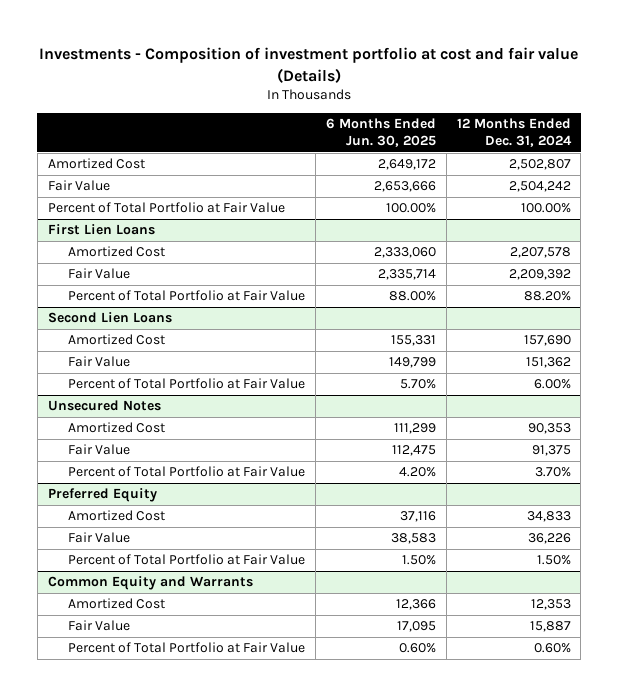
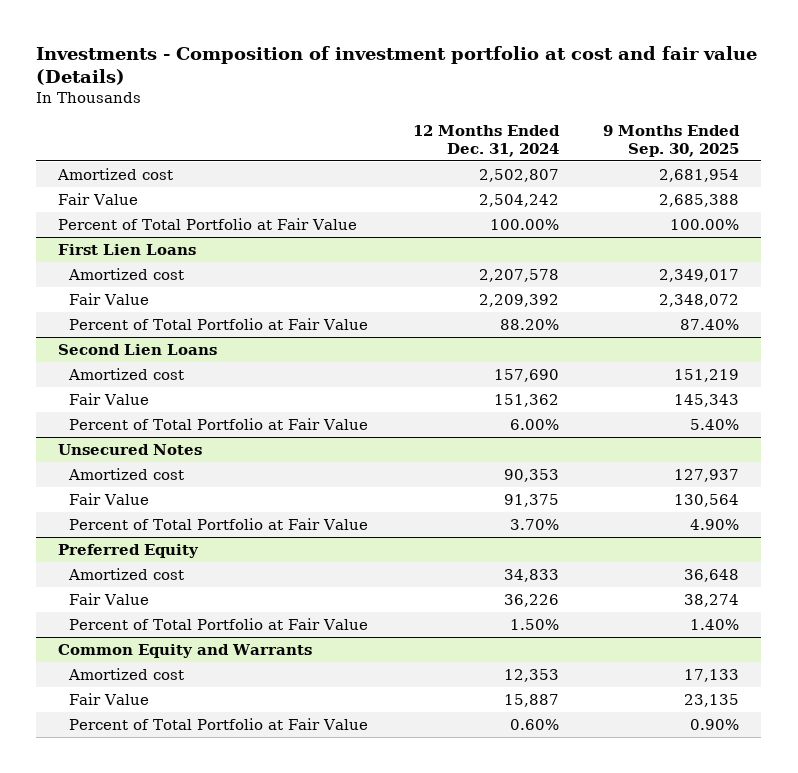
[325,118,436,148] 6 Months Ended Jun. 30, 2025 -> none
none -> [603,125,741,157] 9 Months Ended Sep. 30, 2025
[47,158,145,170] Amortized Cost -> [57,168,174,181] Amortized cost
[68,246,166,258] Amortized Cost -> [68,268,185,281] Amortized cost
[68,334,166,346] Amortized Cost -> [68,368,185,381] Amortized cost
[68,422,166,434] Amortized Cost -> [68,468,185,481] Amortized cost
[68,510,166,522] Amortized Cost -> [68,568,185,581] Amortized cost
[68,598,166,610] Amortized Cost -> [68,668,185,681] Amortized cost

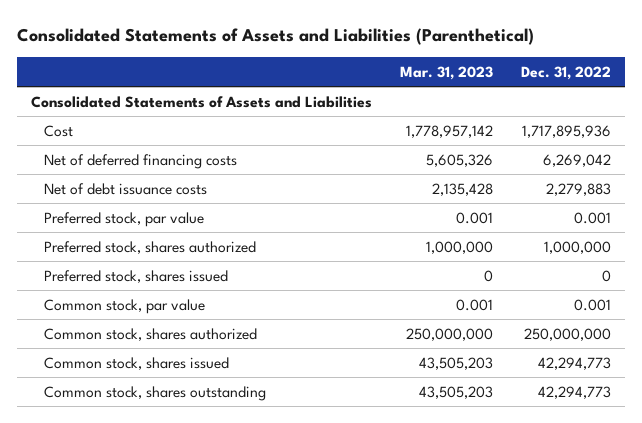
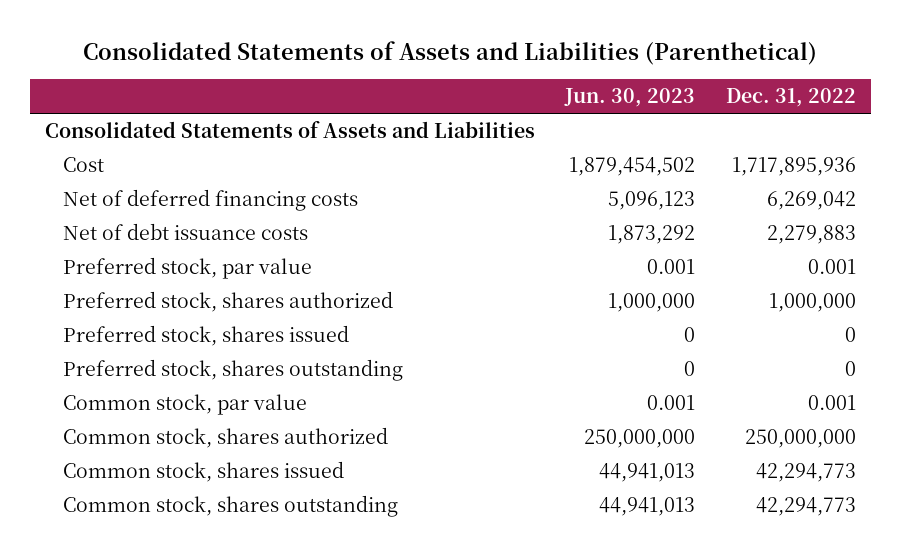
[400,65,494,80] Mar. 31, 2023 -> none
none -> [564,88,696,108] Jun. 30, 2023
none -> [63,359,404,382] Preferred stock, shares outstanding

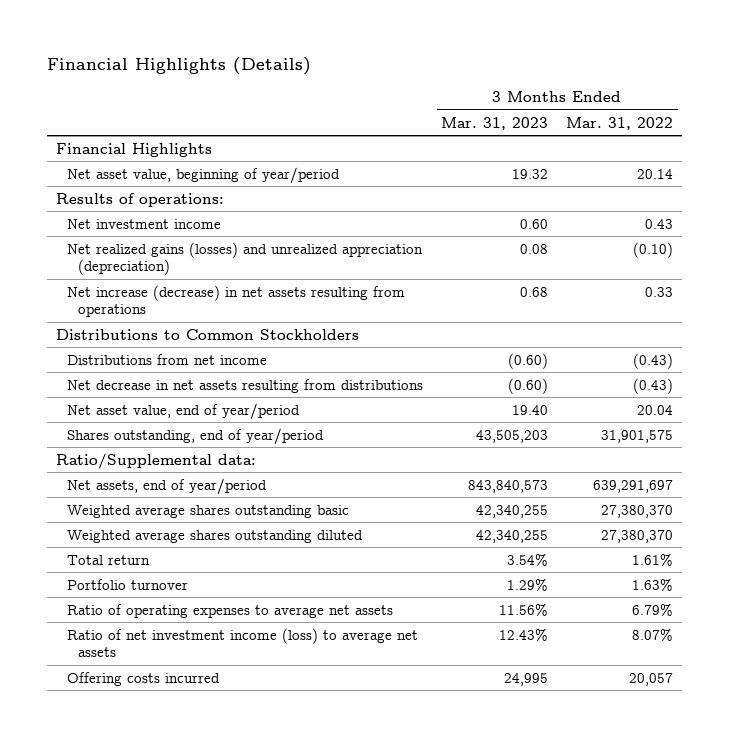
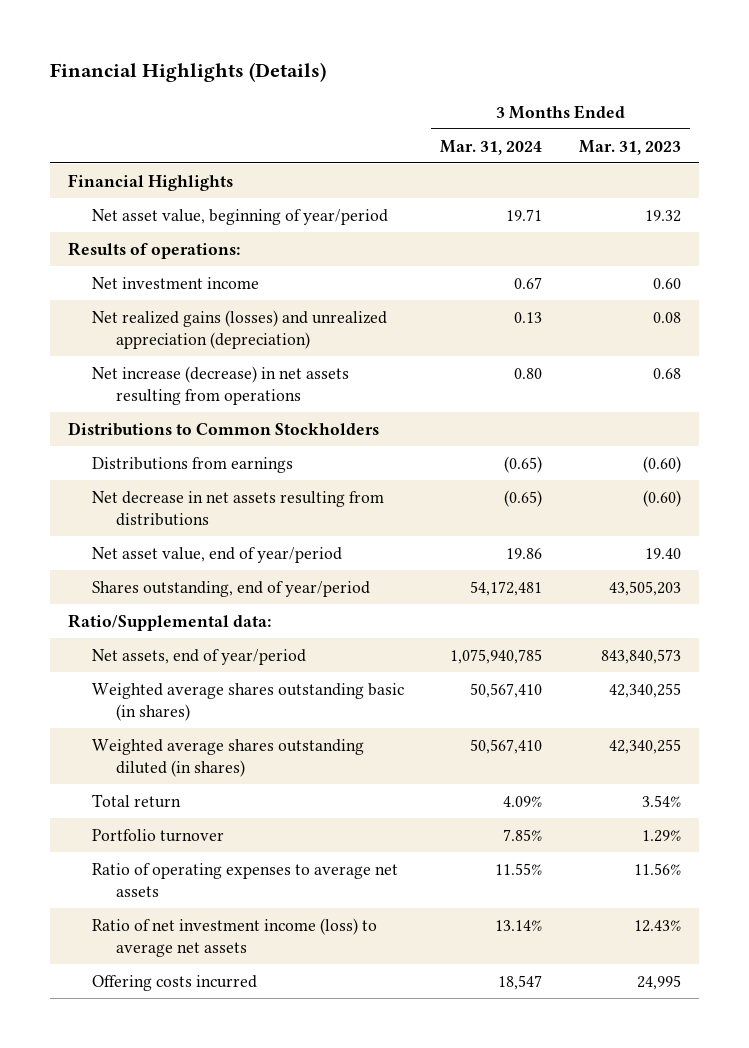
[566,116,674,130] Mar. 31, 2022 -> none
none -> [440,139,543,155] Mar. 31, 2024
[67,353,268,365] Distributions from net income -> [91,456,293,473] Distributions from earnings
[67,504,350,518] Weighted average shares outstanding basic -> [91,682,404,722] Weighted average shares outstanding basic (in shares)
[67,529,364,543] Weighted average shares outstanding diluted -> [91,738,364,778] Weighted average shares outstanding diluted (in shares)

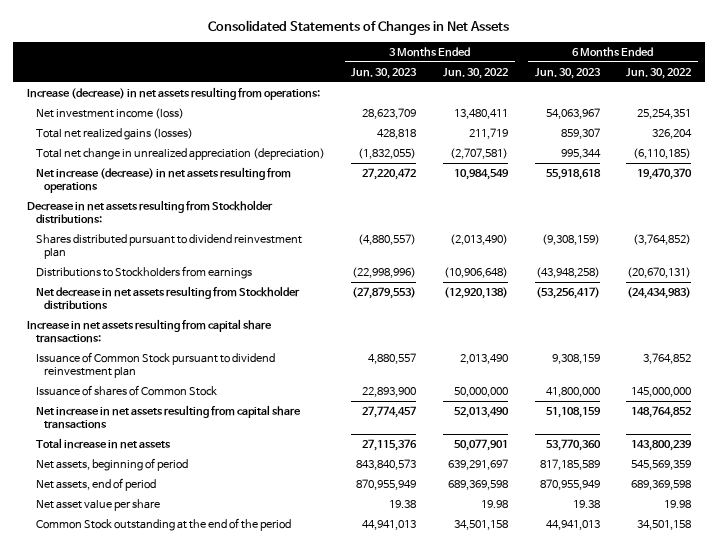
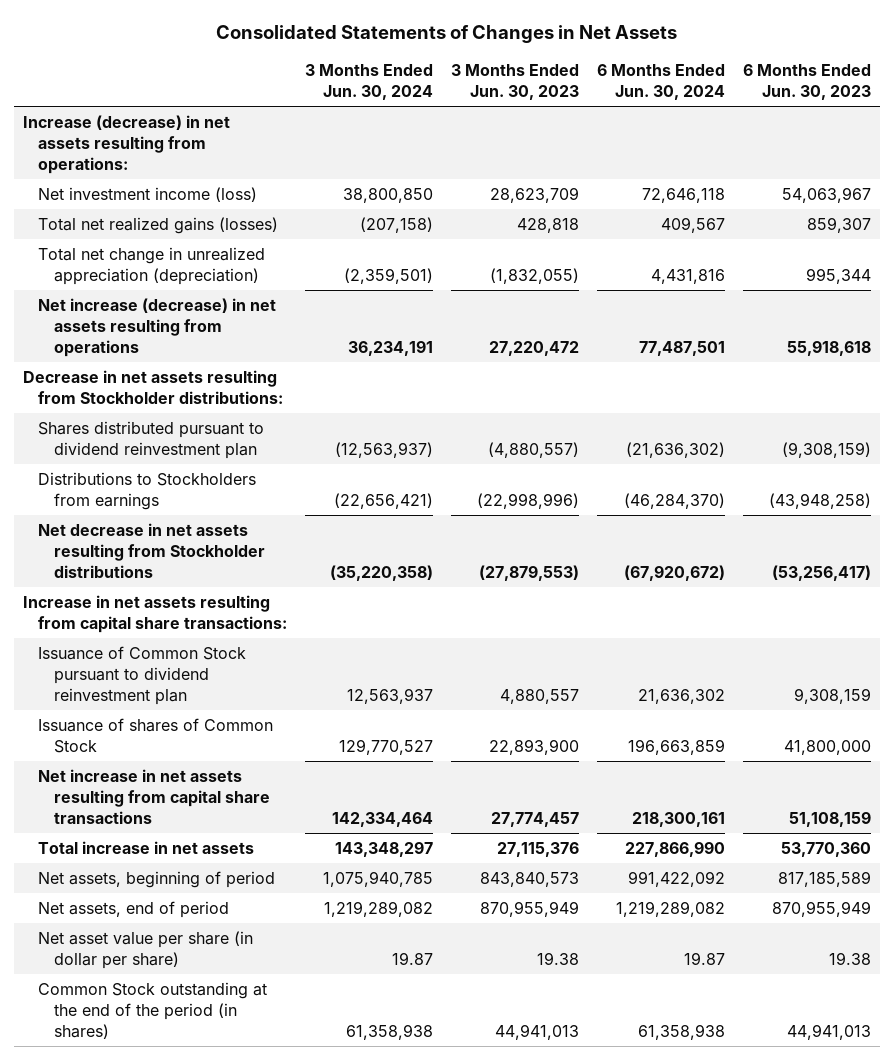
[442,67,508,79] Jun. 30, 2022 -> none
[626,67,692,79] Jun. 30, 2022 -> none
none -> [305,64,434,101] 3 Months Ended Jun. 30, 2024
none -> [597,64,726,101] 6 Months Ended Jun. 30, 2024
[35,498,160,511] Net asset value per share -> [38,930,254,969] Net asset value per share (in dollar per share)
[35,517,291,531] Common Stock outstanding at the end of the period -> [38,981,268,1039] Common Stock outstanding at the end of the period (in shares)

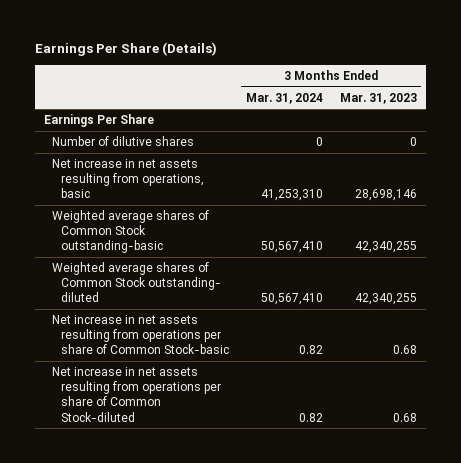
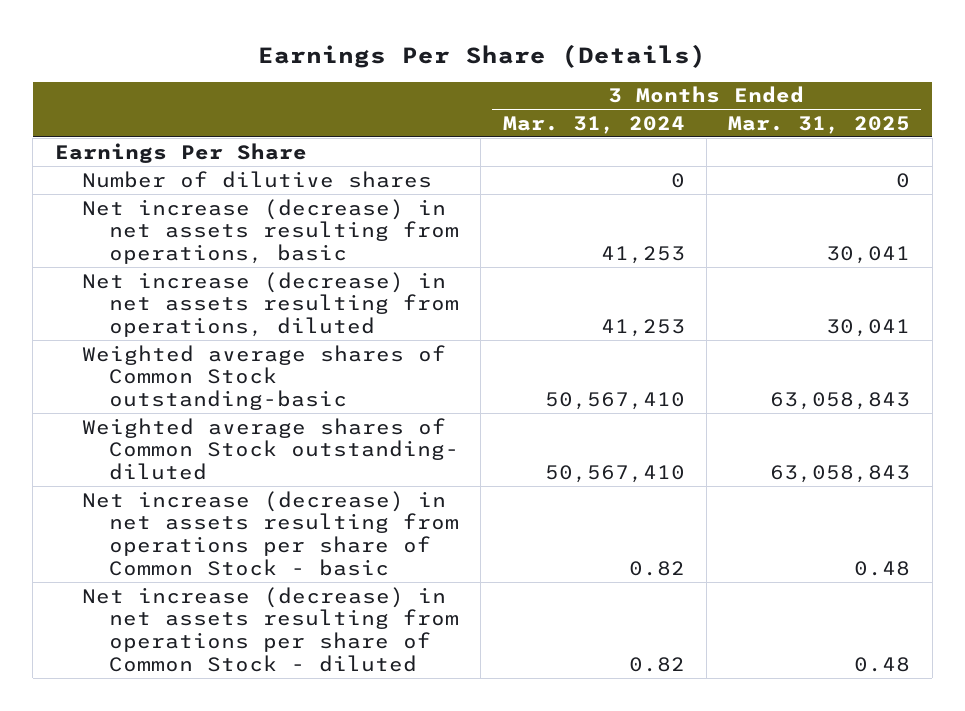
[339,92,417,104] Mar. 31, 2023 -> none
none -> [728,115,911,134] Mar. 31, 2025
[52,159,204,199] Net increase in net assets resulting from operations, basic -> [81,198,459,265] Net increase (decrease) in net assets resulting from operations, basic
[260,189,323,202] 41,253,310 -> [600,246,685,265] 41,253
none -> [81,271,459,338] Net increase (decrease) in net assets resulting from operations, diluted
[52,315,229,355] Net increase in net assets resulting from operations per share of Common Stock-basic -> [81,490,459,576] Net increase (decrease) in net assets resulting from operations per share of Common Stock - basic
[52,367,221,422] Net increase in net assets resulting from operations per share of Common Stock-diluted -> [81,586,459,672] Net increase (decrease) in net assets resulting from operations per share of Common Stock - diluted

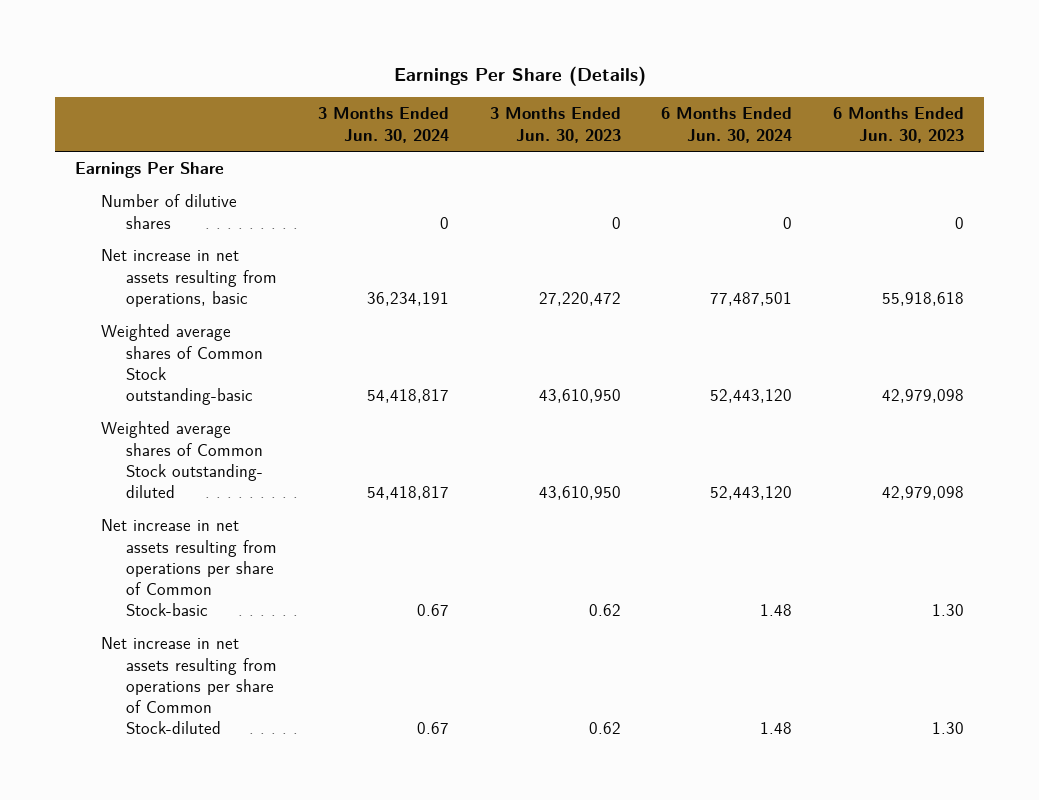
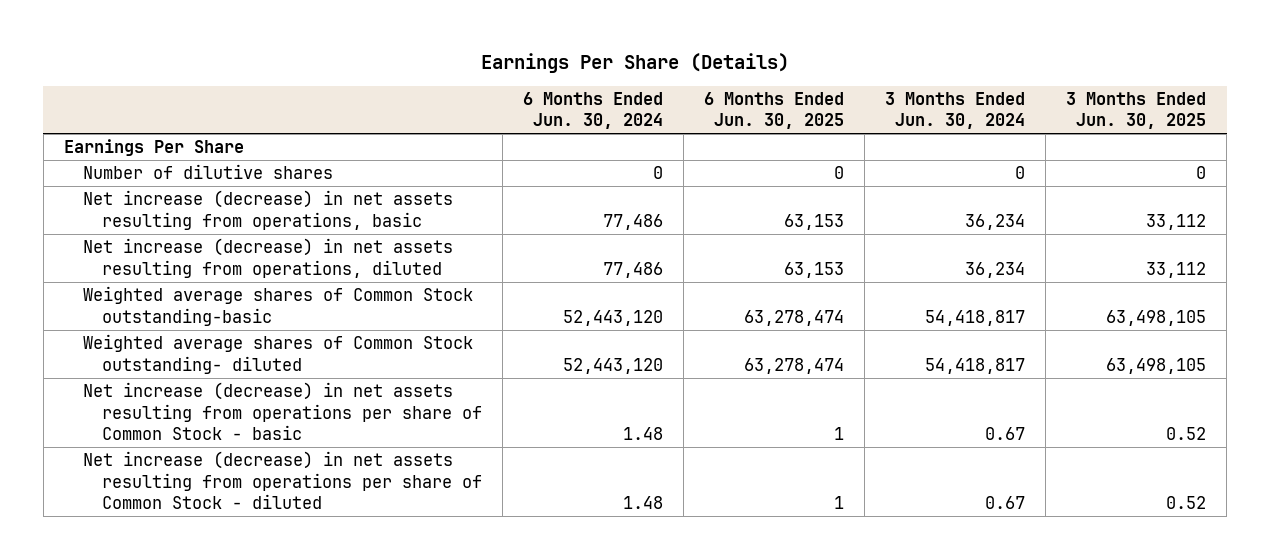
[489,107,621,143] 3 Months Ended Jun. 30, 2023 -> none
[832,107,964,143] 6 Months Ended Jun. 30, 2023 -> none
none -> [704,92,845,130] 6 Months Ended Jun. 30, 2025
none -> [1066,92,1207,130] 3 Months Ended Jun. 30, 2025
[100,249,278,307] Net increase in net assets resulting from operations, basic -> [82,190,453,230] Net increase (decrease) in net assets resulting from operations, basic
[366,291,449,306] 36,234,191 -> [965,213,1026,230] 36,234
[710,291,793,306] 77,487,501 -> [603,213,664,230] 77,486
none -> [82,238,453,278] Net increase (decrease) in net assets resulting from operations, diluted
[100,519,278,617] Net increase in net assets resulting from operations per share of Common Stock-basic -> [82,382,483,440] Net increase (decrease) in net assets resulting from operations per share of Common Stock - basic
[100,637,278,735] Net increase in net assets resulting from operations per share of Common Stock-diluted -> [82,451,483,509] Net increase (decrease) in net assets resulting from operations per share of Common Stock - diluted

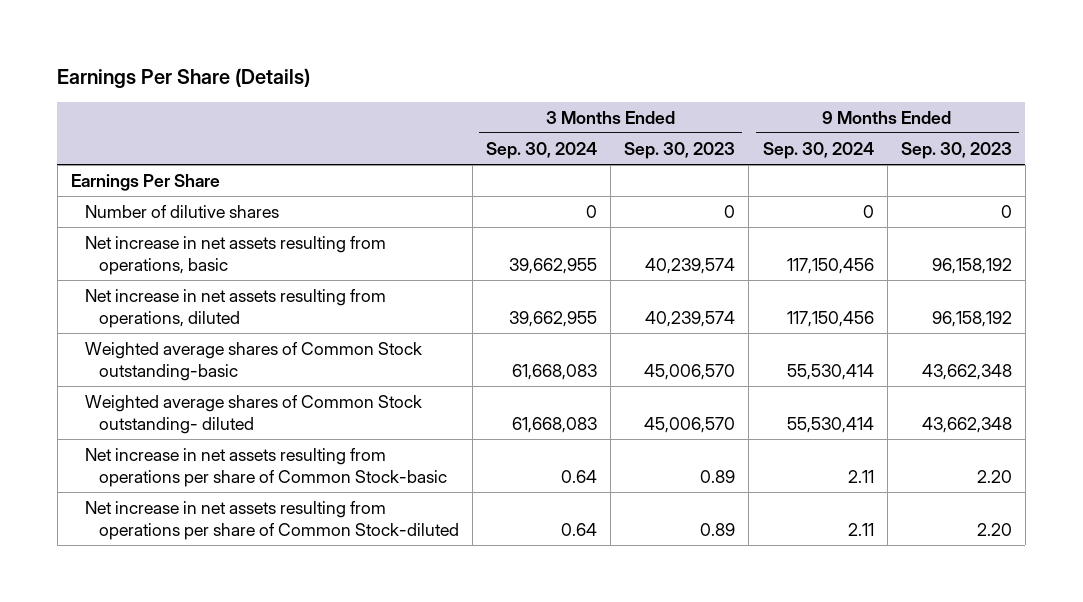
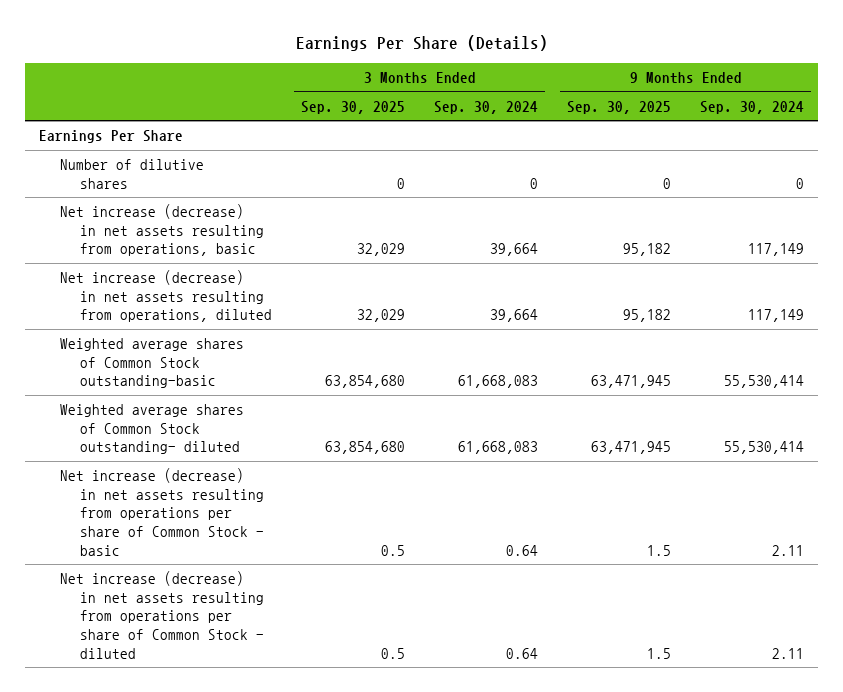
[624,141,736,159] Sep. 30, 2023 -> none
[900,141,1012,159] Sep. 30, 2023 -> none
none -> [301,100,406,114] Sep. 30, 2025
none -> [567,100,672,114] Sep. 30, 2025
[85,235,387,276] Net increase in net assets resulting from operations, basic -> [59,204,265,257] Net increase (decrease) in net assets resulting from operations, basic
[509,258,598,275] 39,662,955 -> [490,243,539,257] 39,664
[786,258,874,275] 117,150,456 -> [747,243,804,257] 117,149
[85,288,387,329] Net increase in net assets resulting from operations, diluted -> [59,270,273,323] Net increase (decrease) in net assets resulting from operations, diluted
[509,311,598,328] 39,662,955 -> [490,309,539,323] 39,664
[786,311,874,328] 117,150,456 -> [747,309,804,323] 117,149
[85,447,448,488] Net increase in net assets resulting from operations per share of Common Stock-basic -> [59,468,265,556] Net increase (decrease) in net assets resulting from operations per share of Common Stock - basic
[85,500,460,541] Net increase in net assets resulting from operations per share of Common Stock-diluted -> [59,571,265,659] Net increase (decrease) in net assets resulting from operations per share of Common Stock - diluted

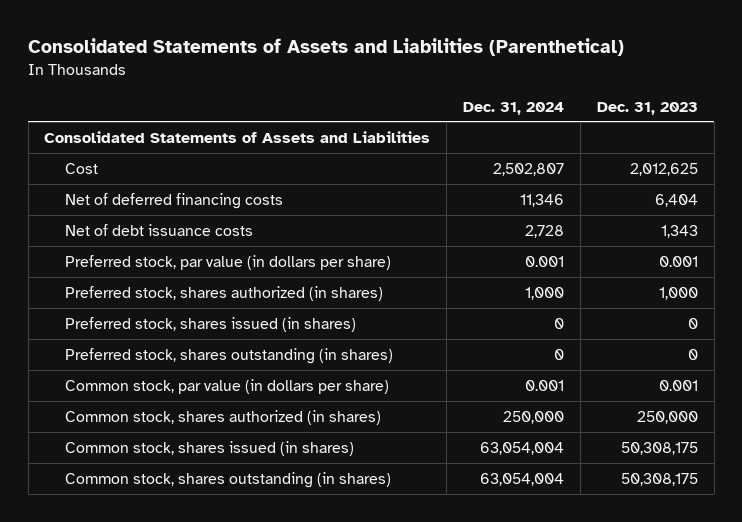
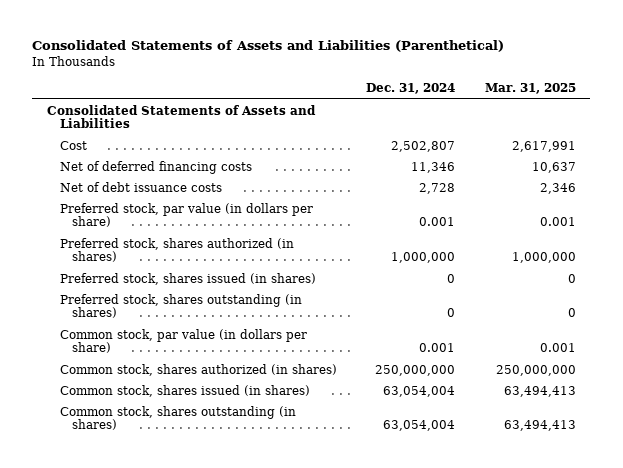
[596,101,698,115] Dec. 31, 2023 -> none
none -> [484,83,576,95] Mar. 31, 2025
[525,286,565,300] 1,000 -> [391,252,456,264] 1,000,000
[503,410,565,424] 250,000 -> [375,364,456,376] 250,000,000

